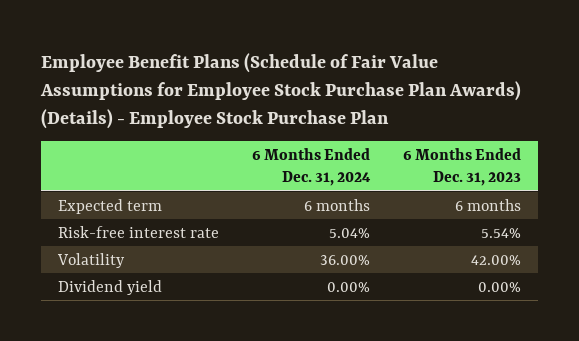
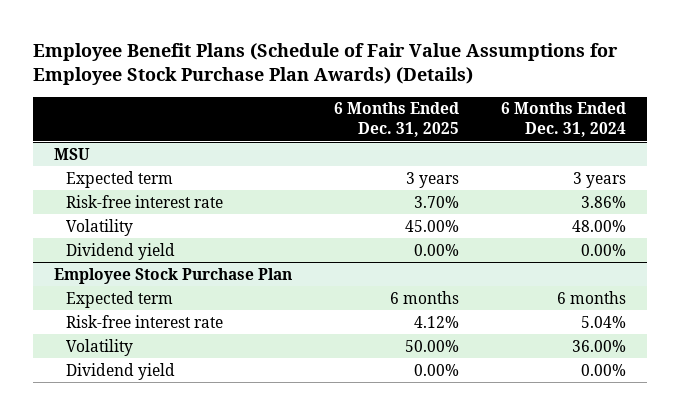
[39,53,521,129] Employee Benefit Plans (Schedule of Fair Value Assumptions for Employee Stock Purchase Plan Awards) (Details) - Employee Stock Purchase Plan -> [32,42,618,86] Employee Benefit Plans (Schedule of Fair Value Assumptions for Employee Stock Purchase Plan Awards) (Details)
[403,148,522,187] 6 Months Ended Dec. 31, 2023 -> none
none -> [333,102,459,138] 6 Months Ended Dec. 31, 2025
none -> [53,147,90,160] MSU
none -> [66,170,174,188] Expected term
none -> [66,194,224,208] Risk-free interest rate
none -> [66,218,134,236] Volatility
none -> [66,242,176,260] Dividend yield
none -> [53,267,292,284] Employee Stock Purchase Plan

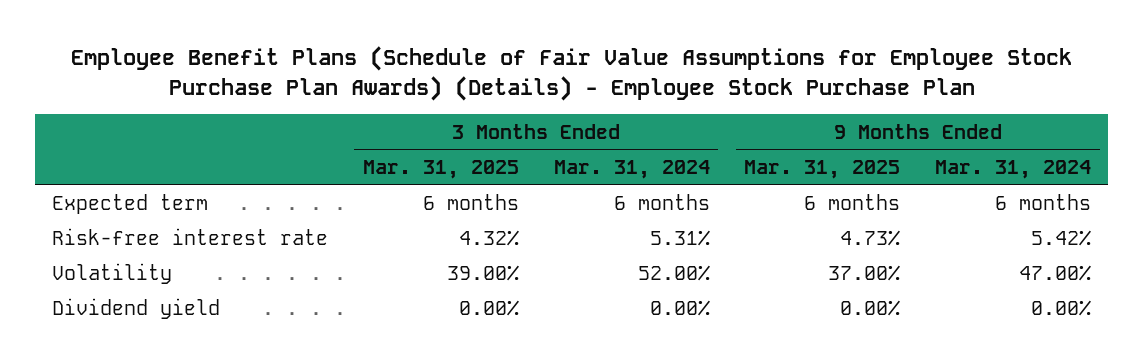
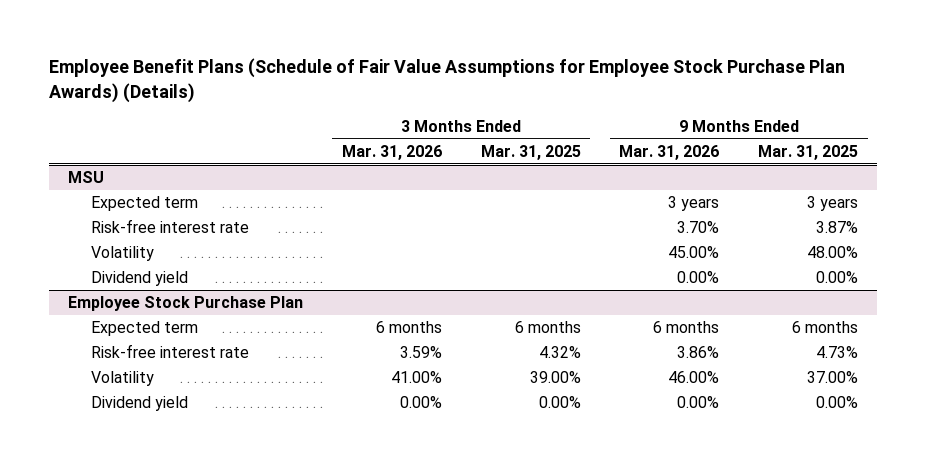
[70,46,1072,102] Employee Benefit Plans (Schedule of Fair Value Assumptions for Employee Stock Purchase Plan Awards) (Details) - Employee Stock Purchase Plan -> [48,58,845,104] Employee Benefit Plans (Schedule of Fair Value Assumptions for Employee Stock Purchase Plan Awards) (Details)
[553,160,710,180] Mar. 31, 2024 -> none
[934,160,1091,180] Mar. 31, 2024 -> none
none -> [341,144,442,160] Mar. 31, 2026
none -> [619,144,720,160] Mar. 31, 2026
none -> [68,171,105,184] MSU
none -> [90,196,198,212] Expected term
none -> [90,219,249,234] Risk-free interest rate
none -> [90,246,154,262] Volatility
none -> [90,271,188,287] Dividend yield
none -> [68,296,304,312] Employee Stock Purchase Plan

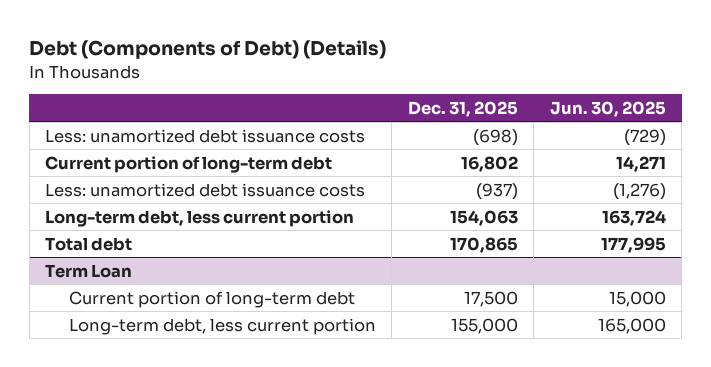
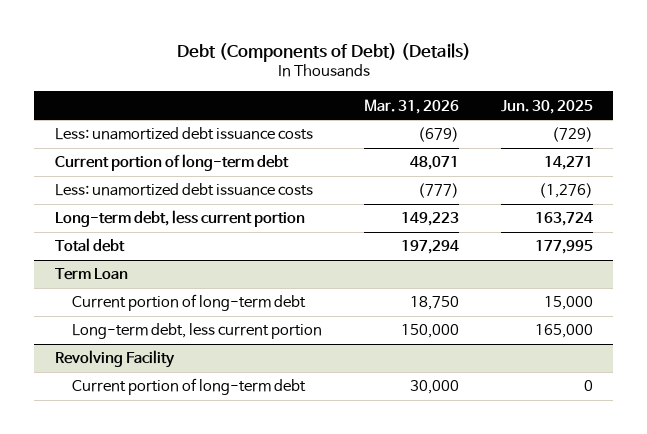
[407,100,518,117] Dec. 31, 2025 -> none
none -> [363,98,459,114] Mar. 31, 2026
none -> [54,350,175,369] Revolving Facility
none -> [72,378,307,396] Current portion of long-term debt

